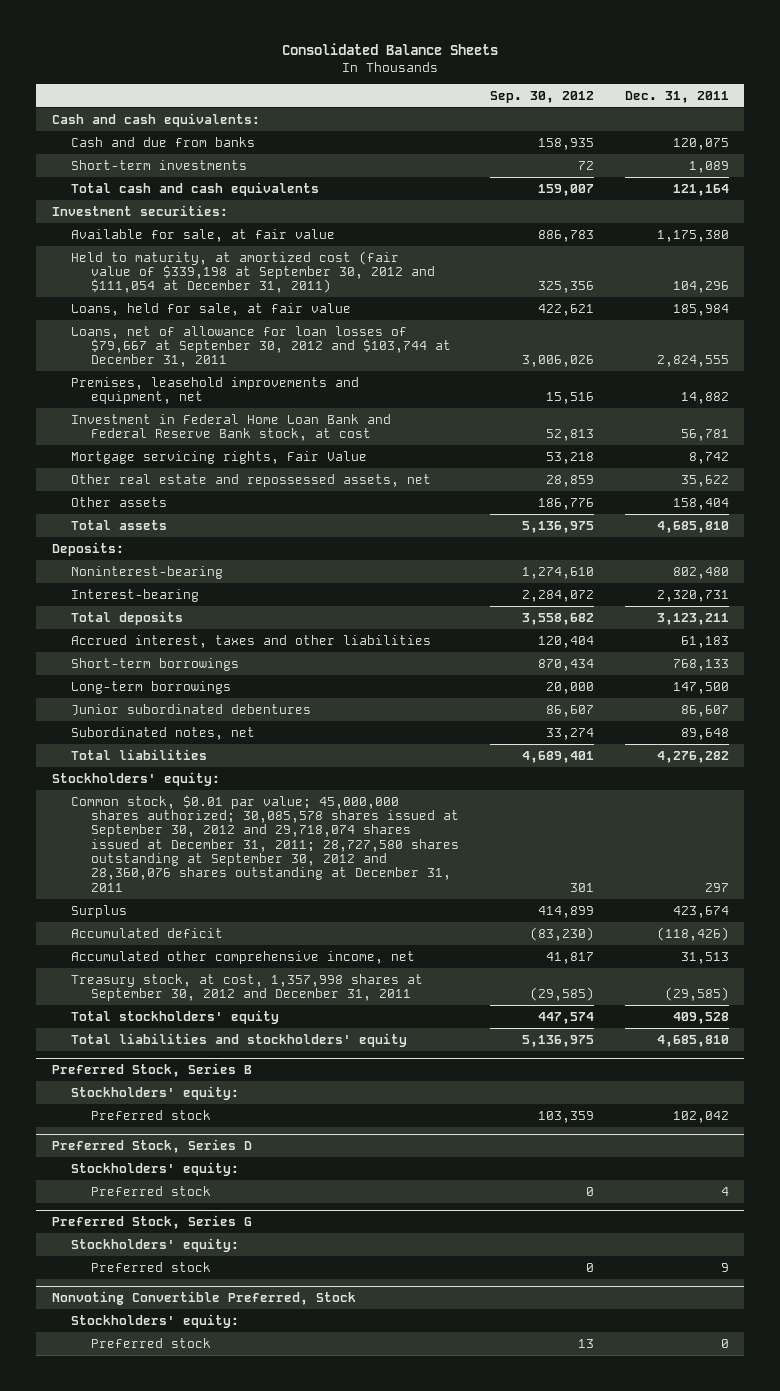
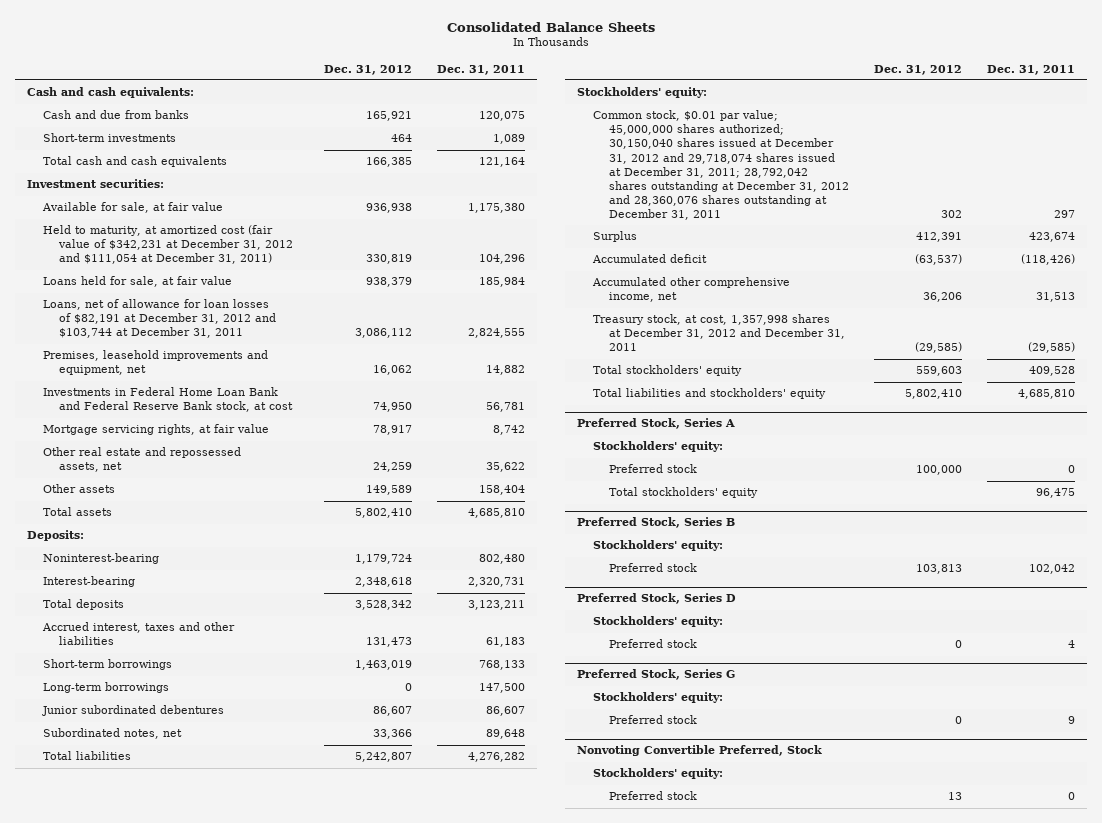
[489,90,594,103] Sep. 30, 2012 -> none
none -> [323,64,412,75] Dec. 31, 2012
[71,250,435,294] Held to maturity, at amortized cost (fair value of $339,198 at September 30, 2012 and $111,054 at December 31, 2011) -> [42,225,293,265] Held to maturity, at amortized cost (fair value of $342,231 at December 31, 2012 and $111,054 at December 31, 2011)
[71,302,352,316] Loans, held for sale, at fair value -> [42,276,232,288] Loans held for sale, at fair value
[71,325,451,368] Loans, net of allowance for loan losses of $79,667 at September 30, 2012 and $103,744 at December 31, 2011 -> [42,299,276,339] Loans, net of allowance for loan losses of $82,191 at December 31, 2012 and $103,744 at December 31, 2011
[71,413,392,442] Investment in Federal Home Loan Bank and Federal Reserve Bank stock, at cost -> [42,387,293,413] Investments in Federal Home Loan Bank and Federal Reserve Bank stock, at cost
[71,450,368,464] Mortgage servicing rights, Fair Value -> [42,424,269,436] Mortgage servicing rights, at fair value
[71,794,459,892] Common stock, $0.01 par value; 45,000,000 shares authorized; 30,085,578 shares issued at September 30, 2012 and 29,718,074 shares issued at December 31, 2011; 28,727,580 shares outstanding at September 30, 2012 and 28,360,076 shares outstanding at December 31, 2011 -> [593,110,849,221] Common stock, $0.01 par value; 45,000,000 shares authorized; 30,150,040 shares issued at December 31, 2012 and 29,718,074 shares issued at December 31, 2011; 28,792,042 shares outstanding at December 31, 2012 and 28,360,076 shares outstanding at December 31, 2011
[71,973,424,1002] Treasury stock, at cost, 1,357,998 shares at September 30, 2012 and December 31, 2011 -> [593,314,845,352] Treasury stock, at cost, 1,357,998 shares at December 31, 2012 and December 31, 2011
none -> [577,418,736,430] Preferred Stock, Series A
none -> [593,441,724,453] Stockholders' equity:
none -> [608,464,697,474] Preferred stock
none -> [608,487,758,499] Total stockholders' equity

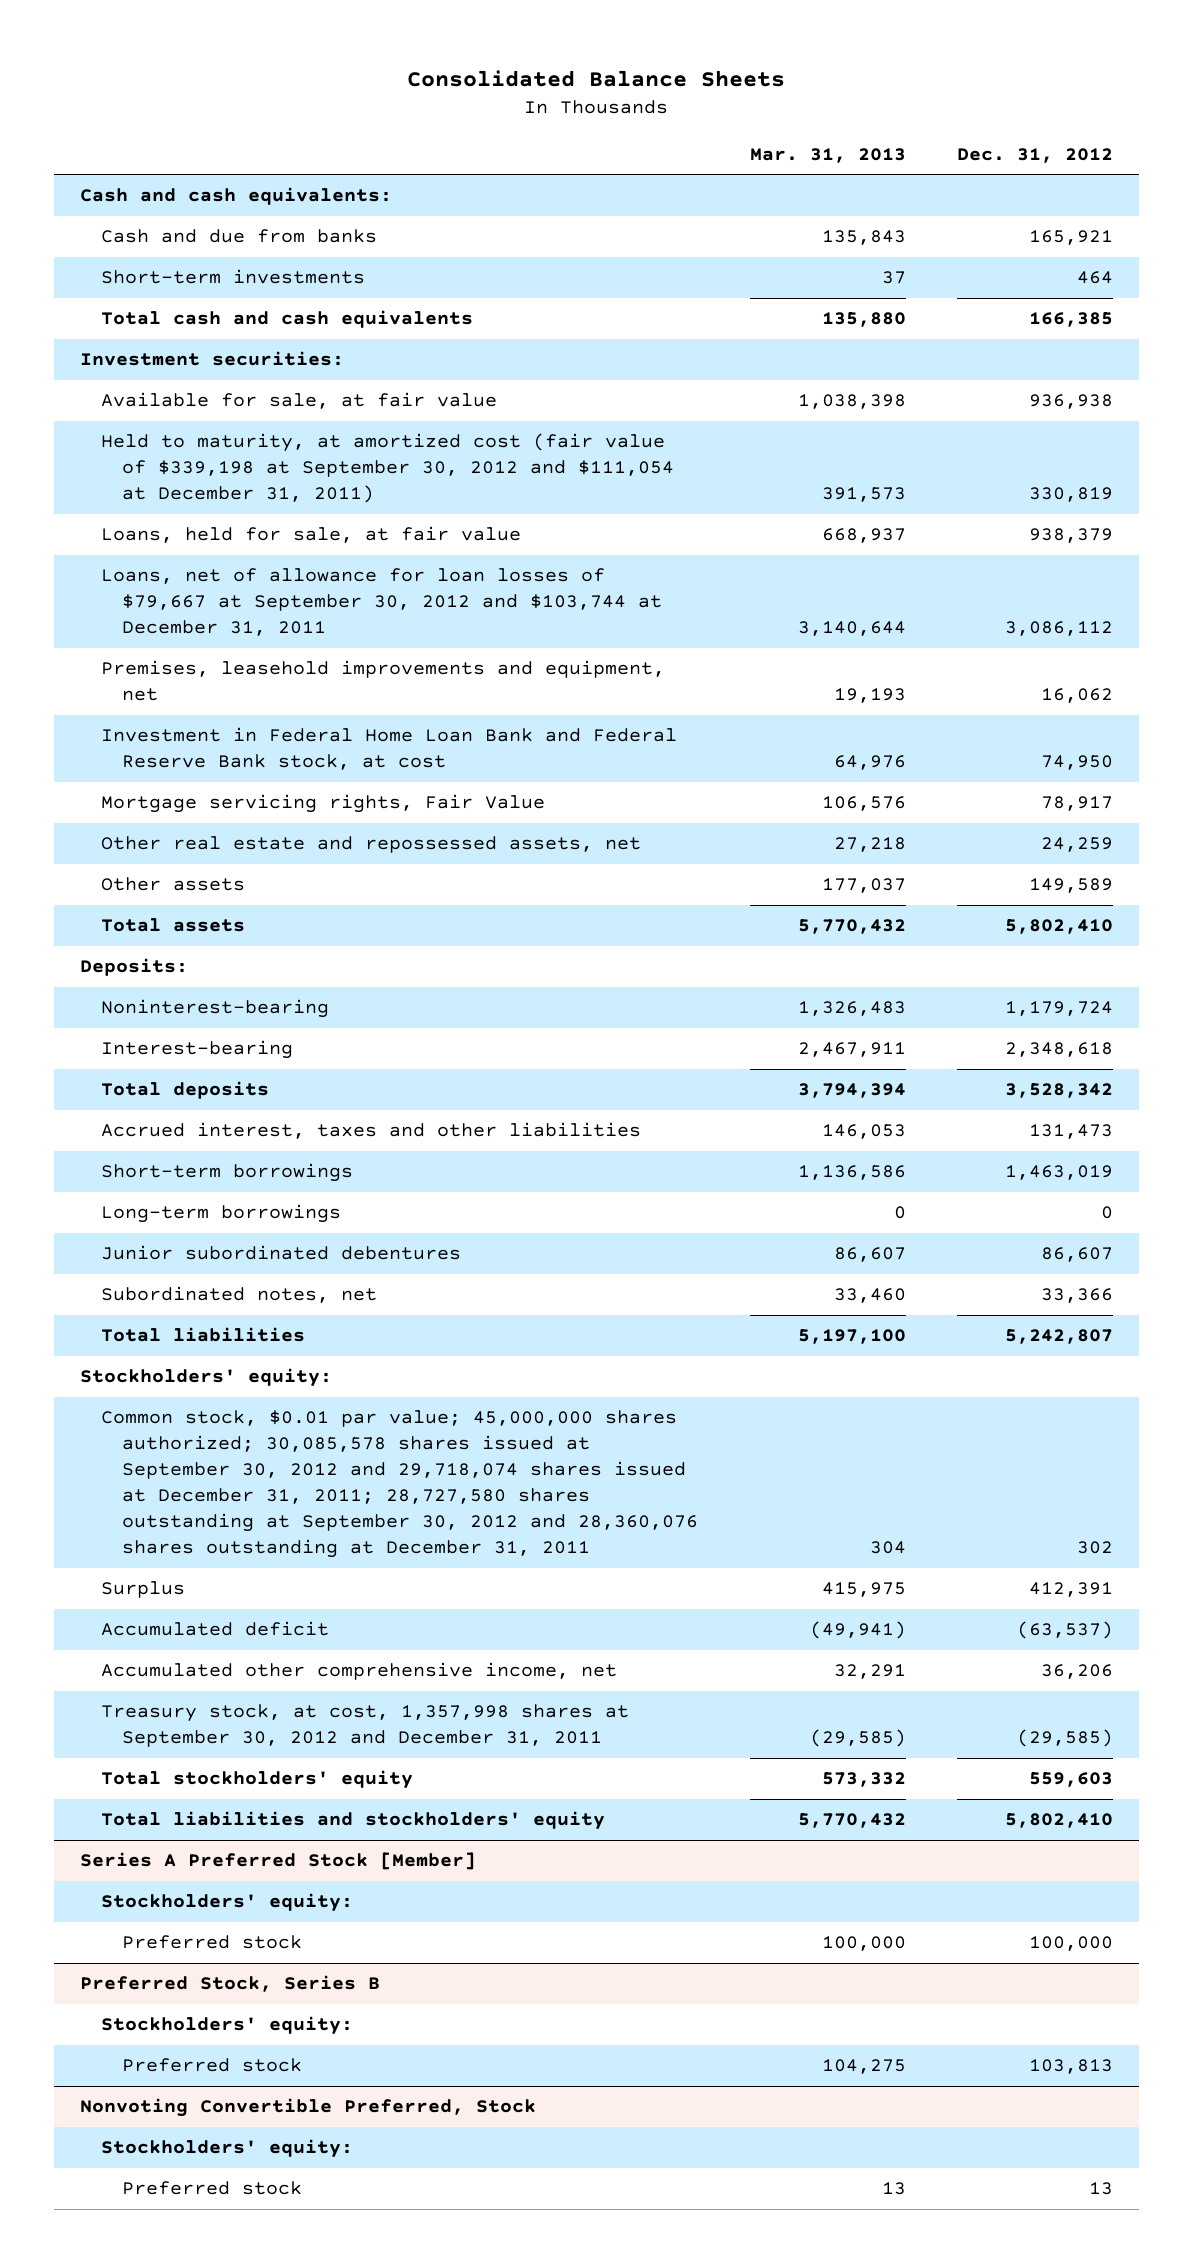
[436,64,525,75] Dec. 31, 2011 -> none
none -> [749,147,906,163] Mar. 31, 2013
[42,225,293,265] Held to maturity, at amortized cost (fair value of $342,231 at December 31, 2012 and $111,054 at December 31, 2011) -> [101,433,675,504] Held to maturity, at amortized cost (fair value of $339,198 at September 30, 2012 and $111,054 at December 31, 2011)
[42,276,232,288] Loans held for sale, at fair value -> [101,526,522,544] Loans, held for sale, at fair value
[42,299,276,339] Loans, net of allowance for loan losses of $82,191 at December 31, 2012 and $103,744 at December 31, 2011 -> [101,568,663,637] Loans, net of allowance for loan losses of $79,667 at September 30, 2012 and $103,744 at December 31, 2011
[42,387,293,413] Investments in Federal Home Loan Bank and Federal Reserve Bank stock, at cost -> [101,727,678,771] Investment in Federal Home Loan Bank and Federal Reserve Bank stock, at cost
[42,424,269,436] Mortgage servicing rights, at fair value -> [101,794,546,814] Mortgage servicing rights, Fair Value
[593,110,849,221] Common stock, $0.01 par value; 45,000,000 shares authorized; 30,150,040 shares issued at December 31, 2012 and 29,718,074 shares issued at December 31, 2011; 28,792,042 shares outstanding at December 31, 2012 and 28,360,076 shares outstanding at December 31, 2011 -> [101,1410,699,1559] Common stock, $0.01 par value; 45,000,000 shares authorized; 30,085,578 shares issued at September 30, 2012 and 29,718,074 shares issued at December 31, 2011; 28,727,580 shares outstanding at September 30, 2012 and 28,360,076 shares outstanding at December 31, 2011
[593,314,845,352] Treasury stock, at cost, 1,357,998 shares at December 31, 2012 and December 31, 2011 -> [101,1704,630,1748] Treasury stock, at cost, 1,357,998 shares at September 30, 2012 and December 31, 2011
[577,418,736,430] Preferred Stock, Series A -> [79,1852,476,1871] Series A Preferred Stock [Member]
[608,487,758,499] Total stockholders' equity -> none
[577,593,737,605] Preferred Stock, Series D -> none
[593,616,724,628] Stockholders' equity: -> none
[608,639,697,649] Preferred stock -> none
[577,669,736,681] Preferred Stock, Series G -> none
[593,692,724,704] Stockholders' equity: -> none
[608,715,697,725] Preferred stock -> none

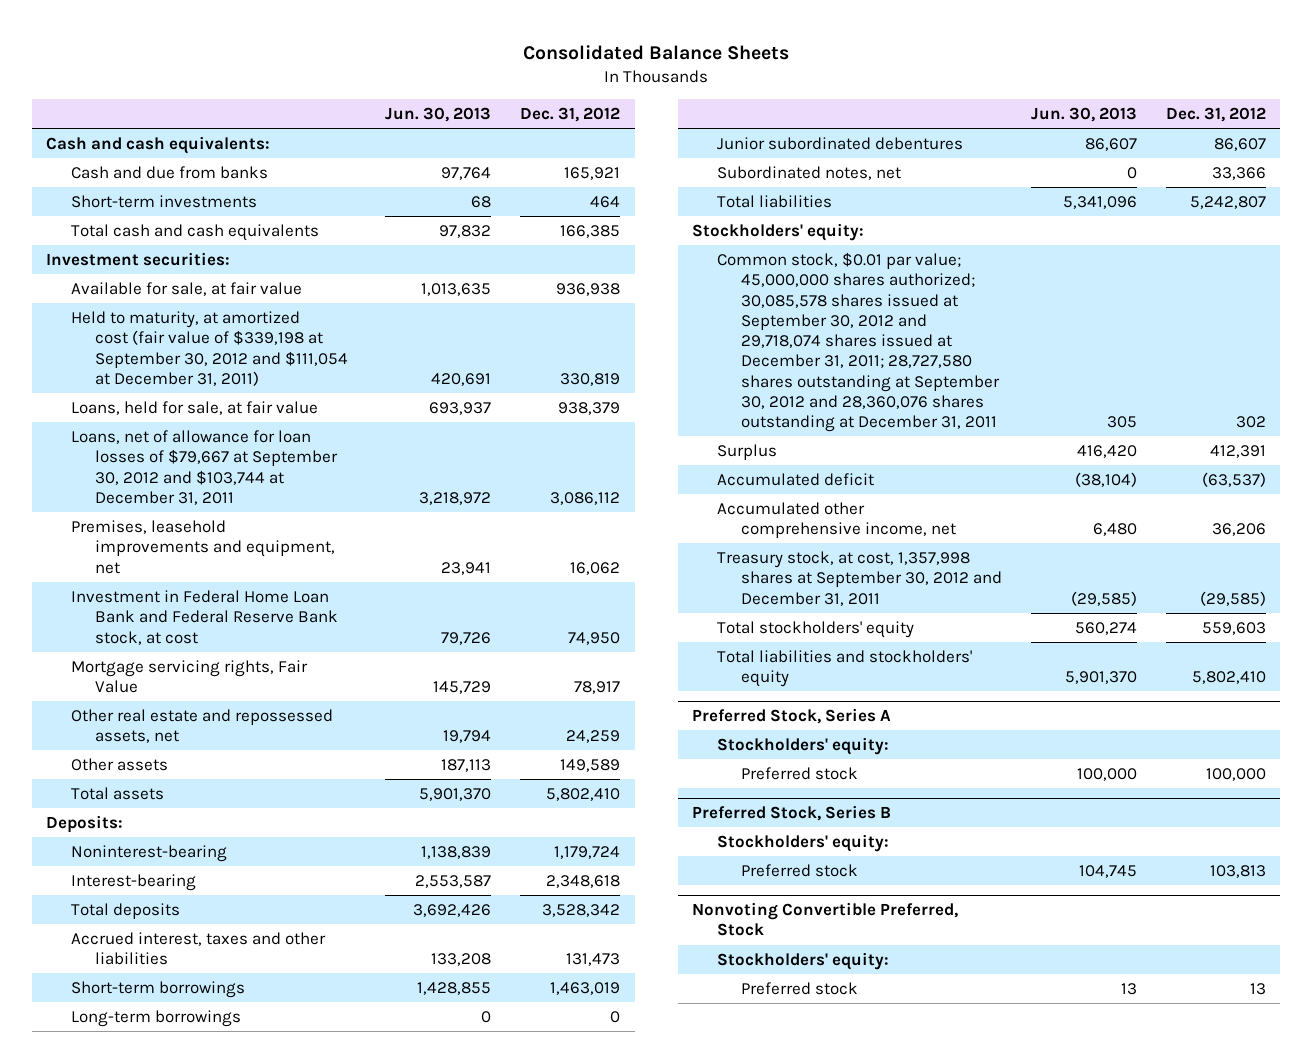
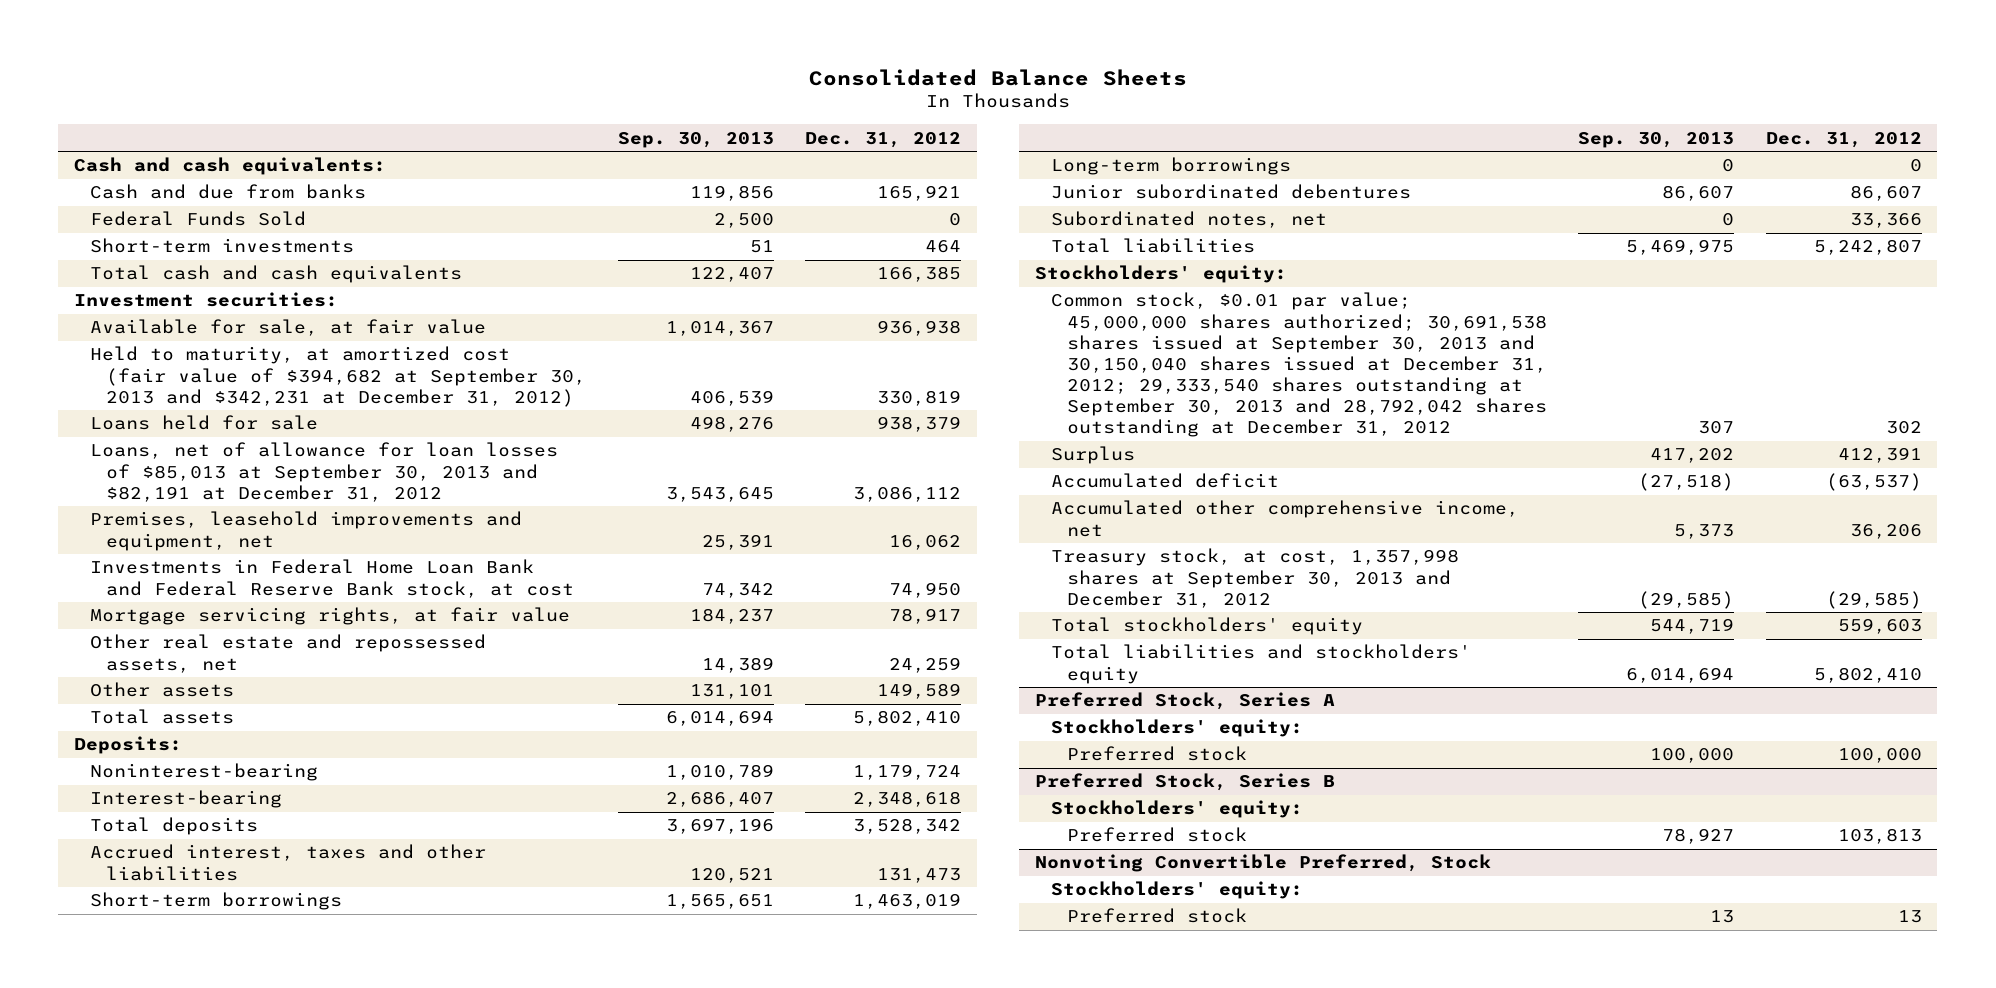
[385,106,492,122] Jun. 30, 2013 -> none
none -> [617,131,774,148] Sep. 30, 2013
none -> [90,211,307,227] Federal Funds Sold
[70,310,349,386] Held to maturity, at amortized cost (fair value of $339,198 at September 30, 2012 and $111,054 at December 31, 2011) -> [90,346,587,407] Held to maturity, at amortized cost (fair value of $394,682 at September 30, 2013 and $342,231 at December 31, 2012)
[70,400,318,415] Loans, held for sale, at fair value -> [90,415,319,431] Loans held for sale
[70,429,339,505] Loans, net of allowance for loan losses of $79,667 at September 30, 2012 and $103,744 at December 31, 2011 -> [90,442,559,502] Loans, net of allowance for loan losses of $85,013 at September 30, 2013 and $82,191 at December 31, 2012
[70,589,339,645] Investment in Federal Home Loan Bank and Federal Reserve Bank stock, at cost -> [90,559,575,598] Investments in Federal Home Loan Bank and Federal Reserve Bank stock, at cost
[70,659,308,694] Mortgage servicing rights, Fair Value -> [90,607,571,626] Mortgage servicing rights, at fair value
[716,251,1000,433] Common stock, $0.01 par value; 45,000,000 shares authorized; 30,085,578 shares issued at September 30, 2012 and 29,718,074 shares issued at December 31, 2011; 28,727,580 shares outstanding at September 30, 2012 and 28,360,076 shares outstanding at December 31, 2011 -> [1050,292,1547,438] Common stock, $0.01 par value; 45,000,000 shares authorized; 30,691,538 shares issued at September 30, 2013 and 30,150,040 shares issued at December 31, 2012; 29,333,540 shares outstanding at September 30, 2013 and 28,792,042 shares outstanding at December 31, 2012
[716,550,1002,606] Treasury stock, at cost, 1,357,998 shares at September 30, 2012 and December 31, 2011 -> [1050,548,1459,608] Treasury stock, at cost, 1,357,998 shares at September 30, 2013 and December 31, 2012

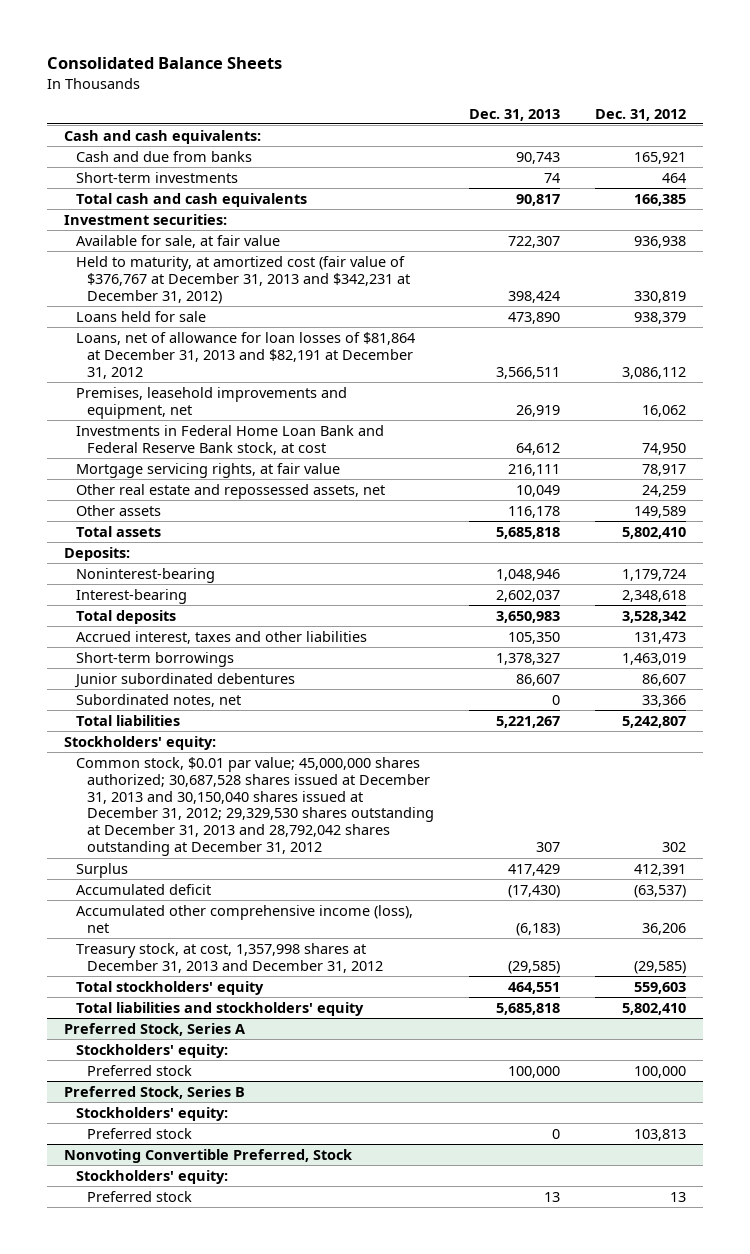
[617,131,774,148] Sep. 30, 2013 -> none
none -> [468,108,560,121] Dec. 31, 2013
[90,211,307,227] Federal Funds Sold -> none
[90,346,587,407] Held to maturity, at amortized cost (fair value of $394,682 at September 30, 2013 and $342,231 at December 31, 2012) -> [75,255,411,304] Held to maturity, at amortized cost (fair value of $376,767 at December 31, 2013 and $342,231 at December 31, 2012)
[90,442,559,502] Loans, net of allowance for loan losses of $85,013 at September 30, 2013 and $82,191 at December 31, 2012 -> [75,331,415,379] Loans, net of allowance for loan losses of $81,864 at December 31, 2013 and $82,191 at December 31, 2012
[1050,157,1291,176] Long-term borrowings -> none
[1050,292,1547,438] Common stock, $0.01 par value; 45,000,000 shares authorized; 30,691,538 shares issued at September 30, 2013 and 30,150,040 shares issued at December 31, 2012; 29,333,540 shares outstanding at September 30, 2013 and 28,792,042 shares outstanding at December 31, 2012 -> [75,756,435,857] Common stock, $0.01 par value; 45,000,000 shares authorized; 30,687,528 shares issued at December 31, 2013 and 30,150,040 shares issued at December 31, 2012; 29,329,530 shares outstanding at December 31, 2013 and 28,792,042 shares outstanding at December 31, 2012
[1050,500,1519,537] Accumulated other comprehensive income, net -> [75,904,413,933] Accumulated other comprehensive income (loss), net
[1050,548,1459,608] Treasury stock, at cost, 1,357,998 shares at September 30, 2013 and December 31, 2012 -> [75,942,384,973] Treasury stock, at cost, 1,357,998 shares at December 31, 2013 and December 31, 2012

